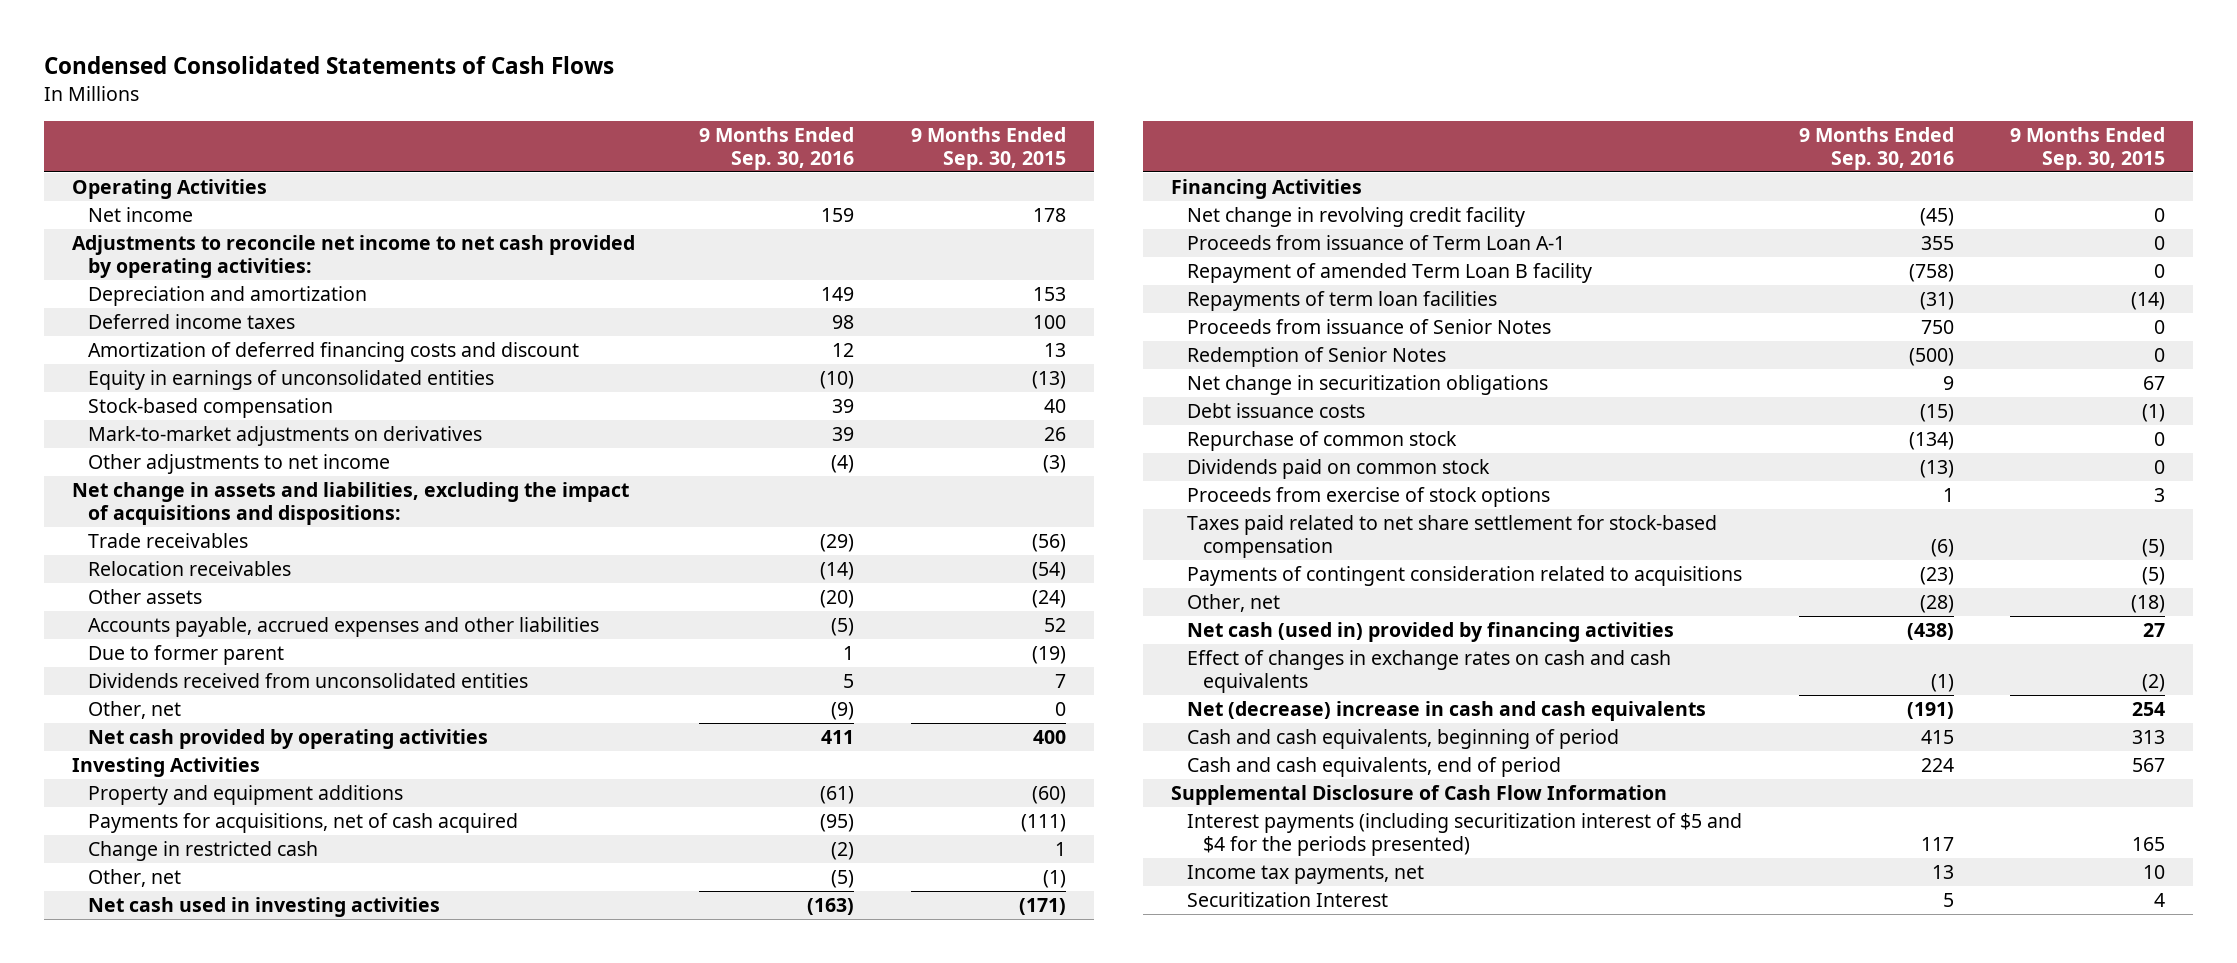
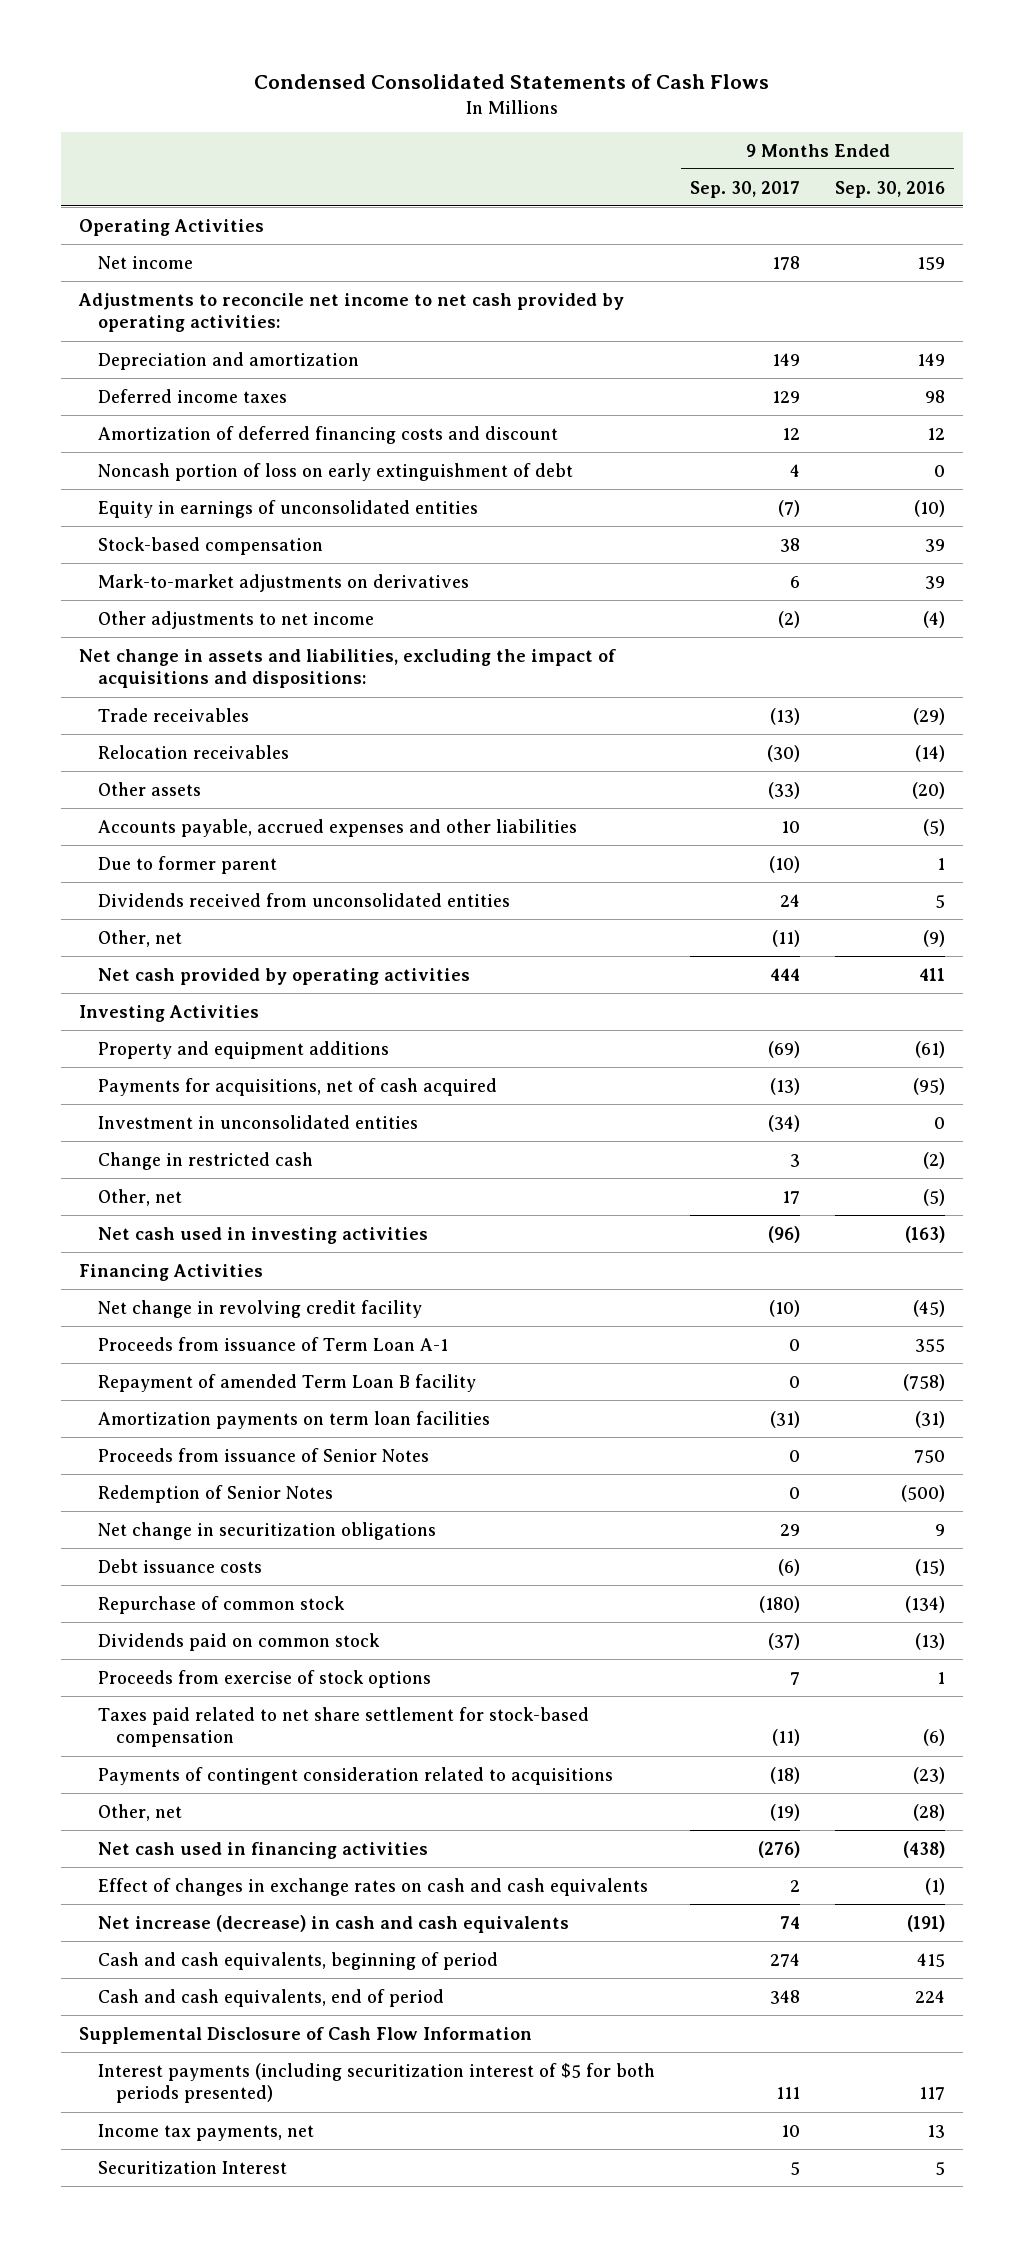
[910,126,1066,170] 9 Months Ended Sep. 30, 2015 -> none
none -> [689,180,800,198] Sep. 30, 2017
none -> [97,462,573,481] Noncash portion of loss on early extinguishment of debt
none -> [97,1114,418,1129] Investment in unconsolidated entities
[1187,291,1498,312] Repayments of term loan facilities -> [97,1410,490,1429] Amortization payments on term loan facilities
[1187,622,1675,643] Net cash (used in) provided by financing activities -> [97,1841,428,1859] Net cash used in financing activities
[1187,701,1707,722] Net (decrease) increase in cash and cash equivalents -> [97,1914,569,1933] Net increase (decrease) in cash and cash equivalents
[1187,813,1743,857] Interest payments (including securitization interest of $5 and $4 for the periods presented) -> [97,2062,655,2104] Interest payments (including securitization interest of $5 for both periods presented)

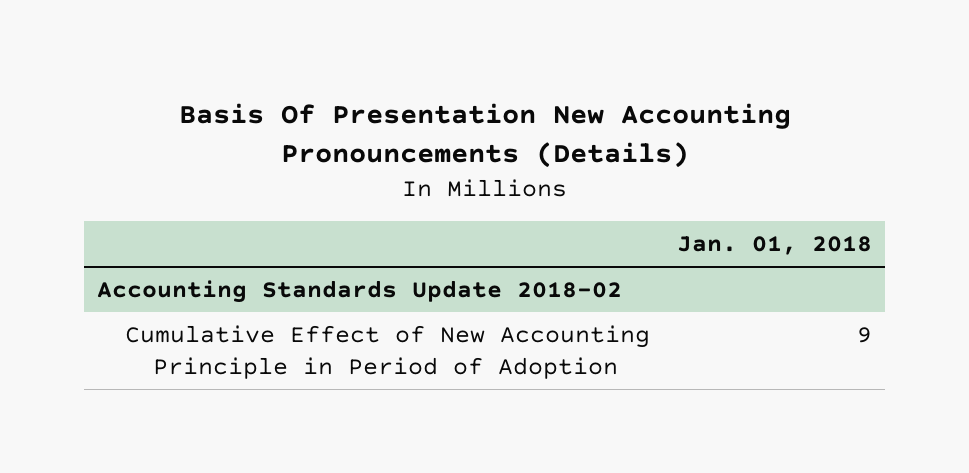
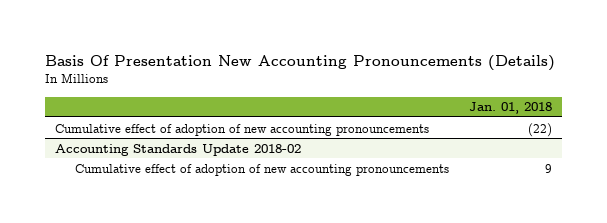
none -> [55,123,430,136] Cumulative effect of adoption of new accounting pronouncements
[125,324,651,379] Cumulative Effect of New Accounting Principle in Period of Adoption -> [75,163,450,176] Cumulative effect of adoption of new accounting pronouncements

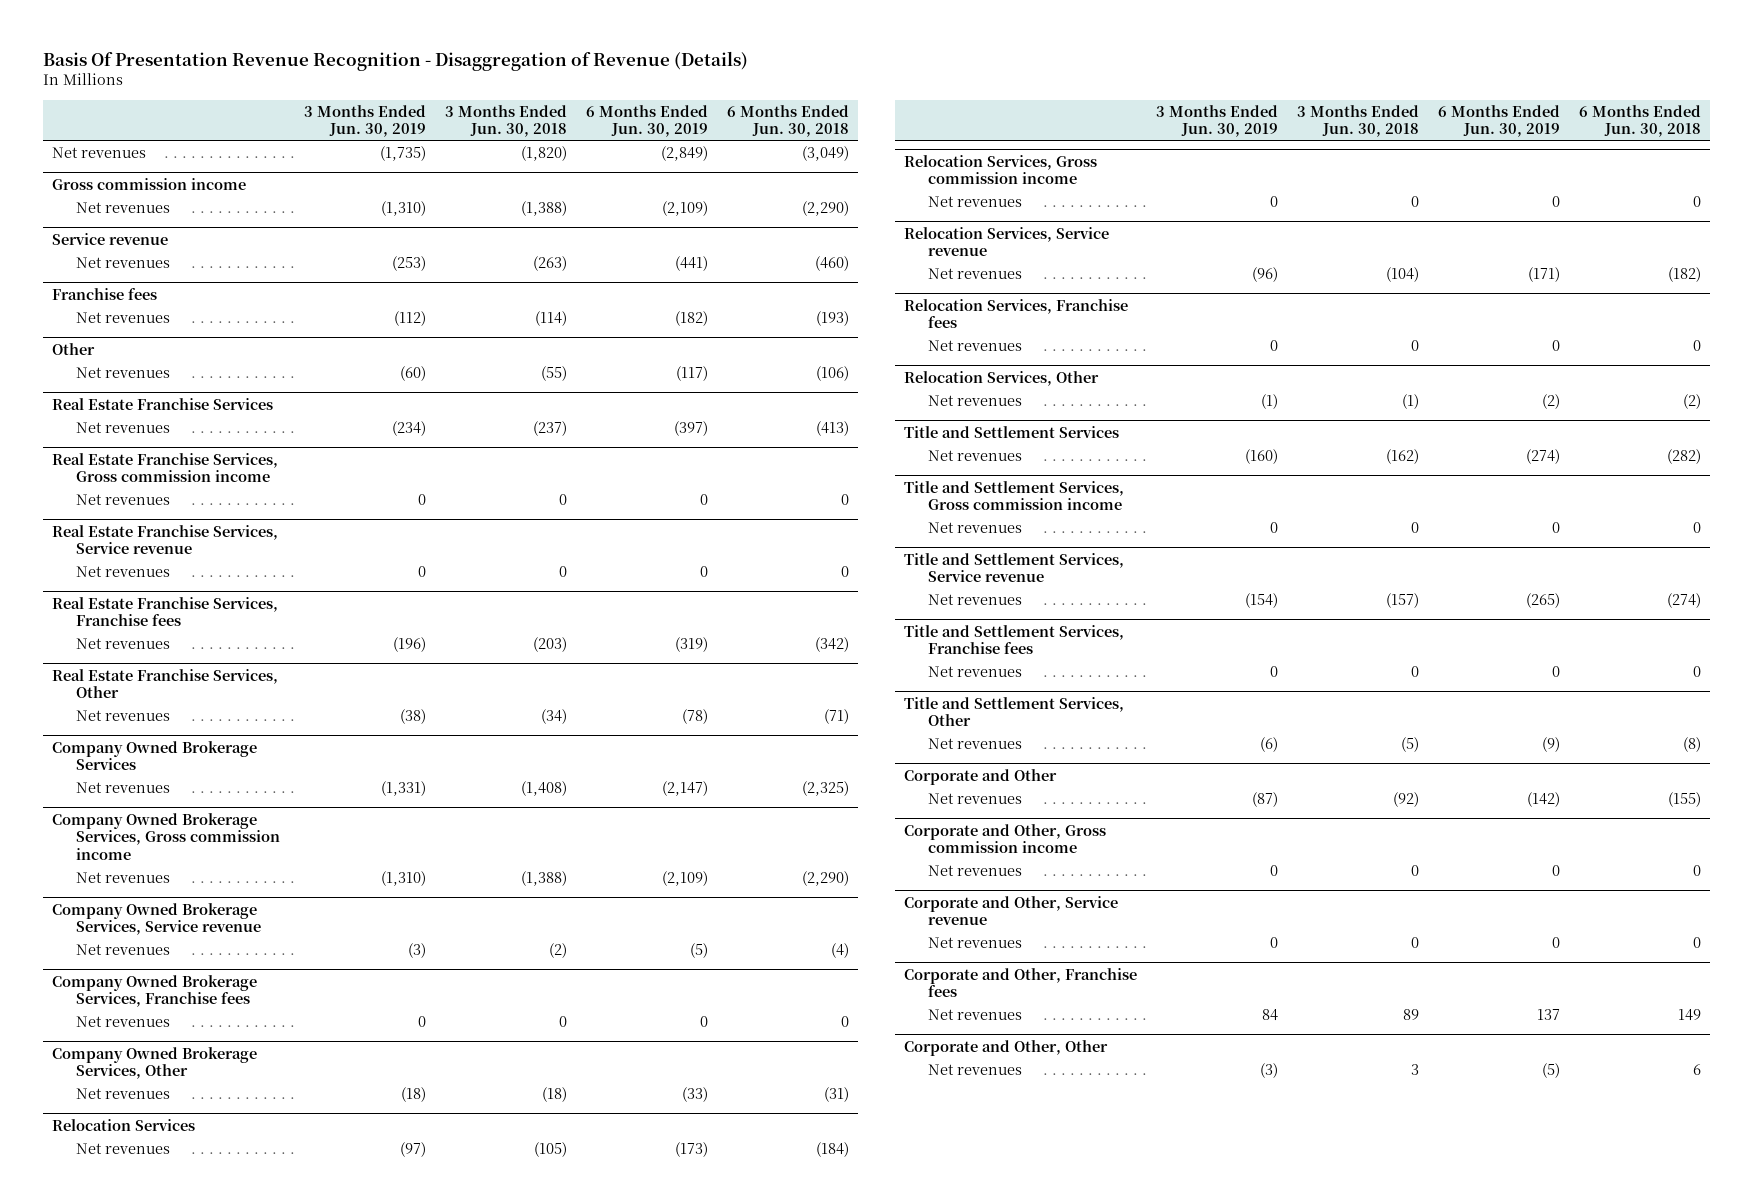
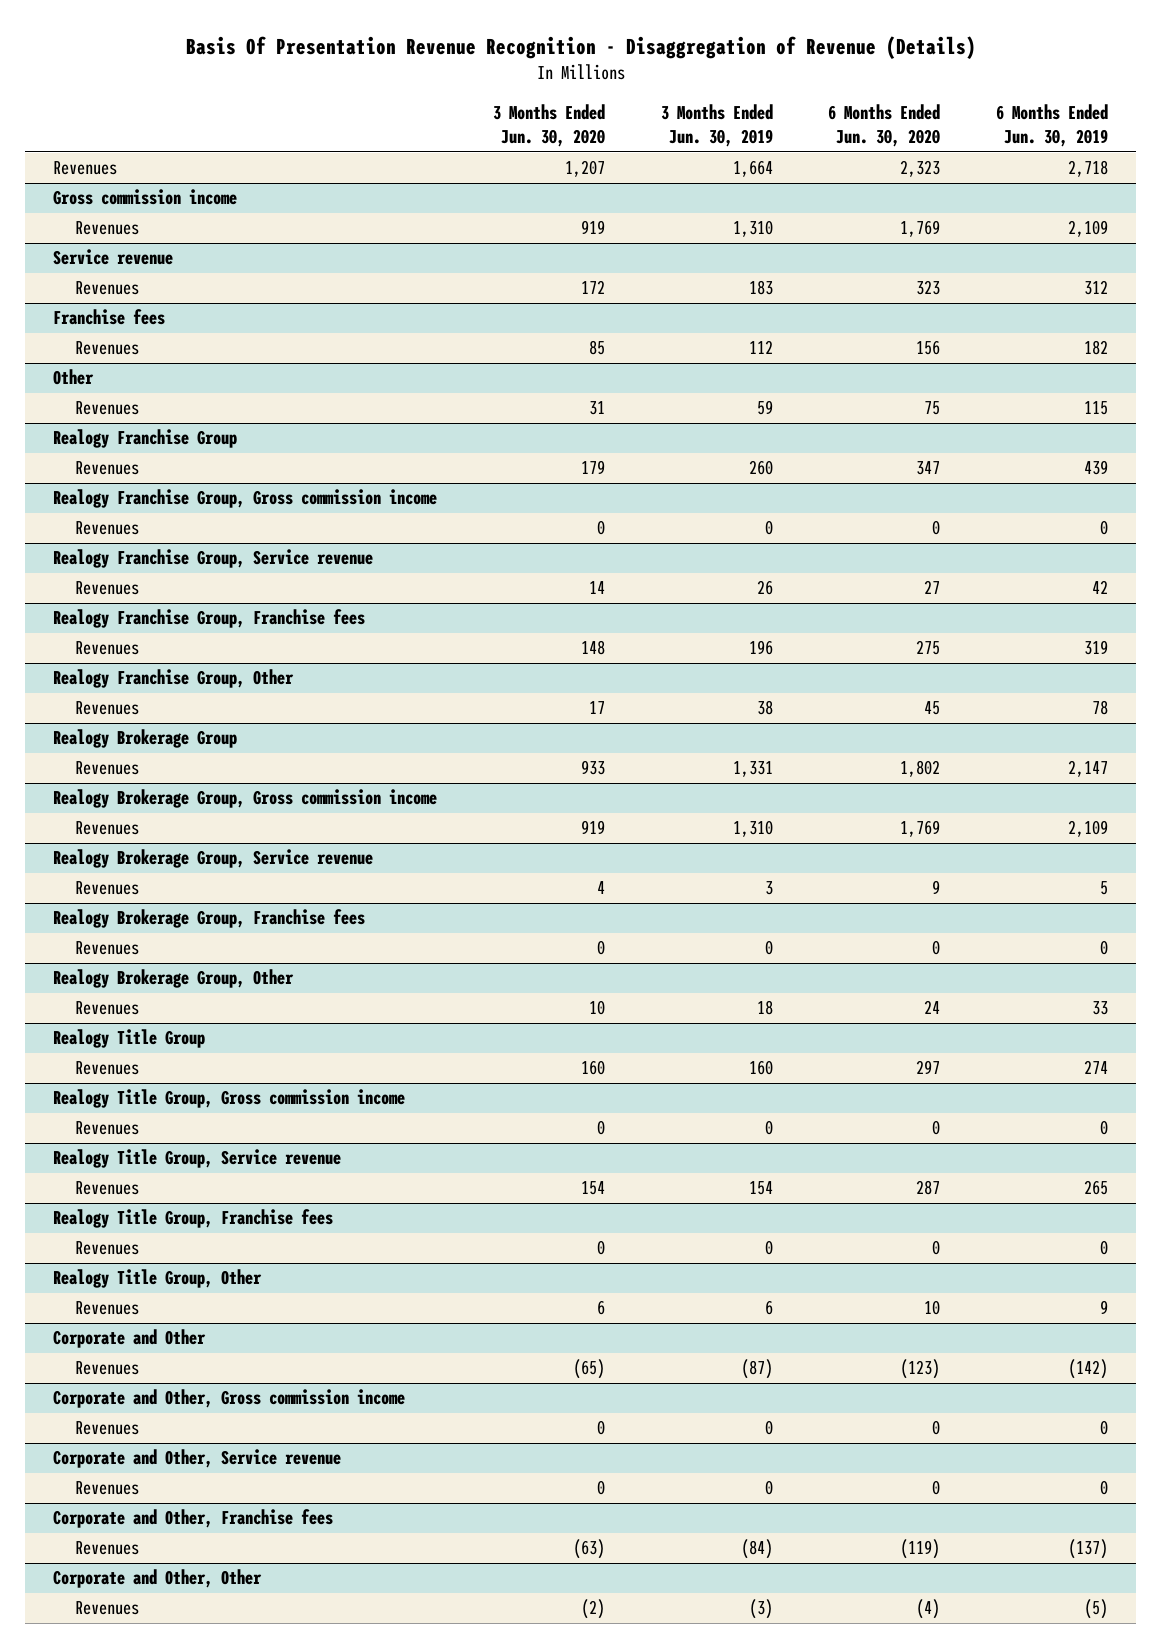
[444,104,567,138] 3 Months Ended Jun. 30, 2018 -> none
[726,104,849,138] 6 Months Ended Jun. 30, 2018 -> none
none -> [492,104,605,148] 3 Months Ended Jun. 30, 2020
none -> [828,104,941,148] 6 Months Ended Jun. 30, 2020
[52,146,147,158] Net revenues -> [52,161,117,176] Revenues
[379,145,426,161] (1,735) -> [732,160,773,178] 1,664
[660,145,708,161] (2,849) -> [1068,160,1109,178] 2,718
[75,201,170,213] Net revenues -> [74,221,139,236] Revenues
[380,200,426,216] (1,310) -> [732,220,773,238] 1,310
[661,200,708,216] (2,109) -> [1068,220,1109,238] 2,109
[75,256,170,268] Net revenues -> [74,281,139,296] Revenues
[391,255,426,271] (253) -> [748,280,773,296] 183
[674,255,708,271] (441) -> [1084,280,1109,296] 312
[75,311,170,323] Net revenues -> [74,341,139,356] Revenues
[393,310,426,326] (112) -> [748,340,773,355] 112
[674,310,708,326] (182) -> [1084,340,1109,356] 182
[52,397,274,410] Real Estate Franchise Services -> none
[52,452,279,483] Real Estate Franchise Services, Gross commission income -> none
[52,524,279,555] Real Estate Franchise Services, Service revenue -> none
[52,596,279,627] Real Estate Franchise Services, Franchise fees -> none
[52,668,279,699] Real Estate Franchise Services, Other -> none
[52,740,258,771] Company Owned Brokerage Services -> none
[52,812,280,860] Company Owned Brokerage Services, Gross commission income -> none
[52,902,261,936] Company Owned Brokerage Services, Service revenue -> none
[52,974,258,1008] Company Owned Brokerage Services, Franchise fees -> none
[52,1046,258,1080] Company Owned Brokerage Services, Other -> none
[52,1118,196,1131] Relocation Services -> none
[904,154,1098,185] Relocation Services, Gross commission income -> none
[904,226,1110,257] Relocation Services, Service revenue -> none
[904,298,1129,329] Relocation Services, Franchise fees -> none
[904,370,1100,386] Relocation Services, Other -> none
[904,425,1120,438] Title and Settlement Services -> none
[927,449,1022,461] Net revenues -> none
[904,480,1125,511] Title and Settlement Services, Gross commission income -> none
[927,521,1022,533] Net revenues -> none
[904,552,1125,583] Title and Settlement Services, Service revenue -> none
[927,593,1022,605] Net revenues -> none
[904,624,1125,655] Title and Settlement Services, Franchise fees -> none
[927,665,1022,677] Net revenues -> none
[904,696,1125,727] Title and Settlement Services, Other -> none
[927,737,1022,749] Net revenues -> none
[75,366,170,378] Net revenues -> [74,401,139,416] Revenues
[399,365,426,381] (60) -> [756,400,773,416] 59
[675,365,708,381] (117) -> [1084,401,1109,416] 115
none -> [52,429,237,449] Realogy Franchise Group
[75,421,170,433] Net revenues -> [74,461,139,476] Revenues
[391,420,426,436] (234) -> [748,460,773,476] 260
[673,420,708,436] (397) -> [1084,460,1109,476] 439
none -> [52,489,437,509] Realogy Franchise Group, Gross commission income
[75,493,170,505] Net revenues -> [74,521,139,536] Revenues
none -> [52,549,373,569] Realogy Franchise Group, Service revenue
[75,565,170,577] Net revenues -> [74,581,139,596] Revenues
[417,565,426,577] 0 -> [756,580,773,596] 26
[699,565,708,577] 0 -> [1092,580,1109,595] 42
none -> [52,609,365,629] Realogy Franchise Group, Franchise fees
[75,637,170,649] Net revenues -> [74,641,139,656] Revenues
[392,636,426,652] (196) -> [748,640,773,656] 196
[674,636,708,652] (319) -> [1084,640,1109,656] 319
none -> [52,669,294,689] Realogy Franchise Group, Other
[75,709,170,721] Net revenues -> [74,701,139,716] Revenues
[399,708,426,724] (38) -> [756,700,773,716] 38
[681,708,708,724] (78) -> [1092,700,1109,716] 78
none -> [52,729,237,749] Realogy Brokerage Group
[75,781,170,793] Net revenues -> [74,761,139,776] Revenues
[380,780,426,796] (1,331) -> [732,761,773,778] 1,331
[661,780,708,796] (2,147) -> [1068,760,1109,778] 2,147
none -> [52,789,437,809] Realogy Brokerage Group, Gross commission income
[75,871,170,883] Net revenues -> [74,821,139,836] Revenues
[380,870,426,886] (1,310) -> [732,820,773,838] 1,310
[661,870,708,886] (2,109) -> [1068,820,1109,838] 2,109
none -> [52,849,373,869] Realogy Brokerage Group, Service revenue
[75,943,170,955] Net revenues -> [74,881,139,896] Revenues
[407,942,426,958] (3) -> [764,881,773,896] 3
[689,942,708,958] (5) -> [1100,881,1109,896] 5
none -> [52,909,365,929] Realogy Brokerage Group, Franchise fees
[75,1015,170,1027] Net revenues -> [74,941,139,956] Revenues
none -> [52,969,294,989] Realogy Brokerage Group, Other
[75,1087,170,1099] Net revenues -> [74,1001,139,1016] Revenues
[400,1086,426,1102] (18) -> [756,1000,773,1016] 18
[681,1086,708,1102] (33) -> [1092,1001,1109,1016] 33
none -> [52,1029,205,1049] Realogy Title Group
[75,1142,170,1154] Net revenues -> [74,1061,139,1076] Revenues
[399,1141,426,1157] (97) -> [748,1060,773,1076] 160
[674,1141,708,1157] (173) -> [1084,1060,1109,1075] 274
none -> [52,1089,405,1109] Realogy Title Group, Gross commission income
[927,195,1022,207] Net revenues -> [74,1121,139,1136] Revenues
none -> [52,1149,341,1169] Realogy Title Group, Service revenue
[927,267,1022,279] Net revenues -> [74,1181,139,1196] Revenues
[1251,266,1278,282] (96) -> [748,1181,773,1196] 154
[1527,266,1560,282] (171) -> [1084,1180,1109,1196] 265
none -> [52,1209,333,1229] Realogy Title Group, Franchise fees
[927,339,1022,351] Net revenues -> [74,1241,139,1256] Revenues
none -> [52,1269,262,1289] Realogy Title Group, Other
[927,394,1022,406] Net revenues -> [74,1301,139,1316] Revenues
[1260,393,1278,409] (1) -> [764,1300,773,1316] 6
[1541,393,1560,409] (2) -> [1100,1300,1109,1315] 9
[927,792,1022,804] Net revenues -> [74,1361,139,1376] Revenues
[927,864,1022,876] Net revenues -> [74,1421,139,1436] Revenues
[927,936,1022,948] Net revenues -> [74,1481,139,1496] Revenues
[927,1008,1022,1020] Net revenues -> [74,1541,139,1556] Revenues
[1261,1008,1278,1021] 84 -> [740,1539,773,1560] (84)
[1536,1008,1560,1020] 137 -> [1068,1539,1109,1560] (137)
[927,1063,1022,1075] Net revenues -> [74,1601,139,1616] Revenues

